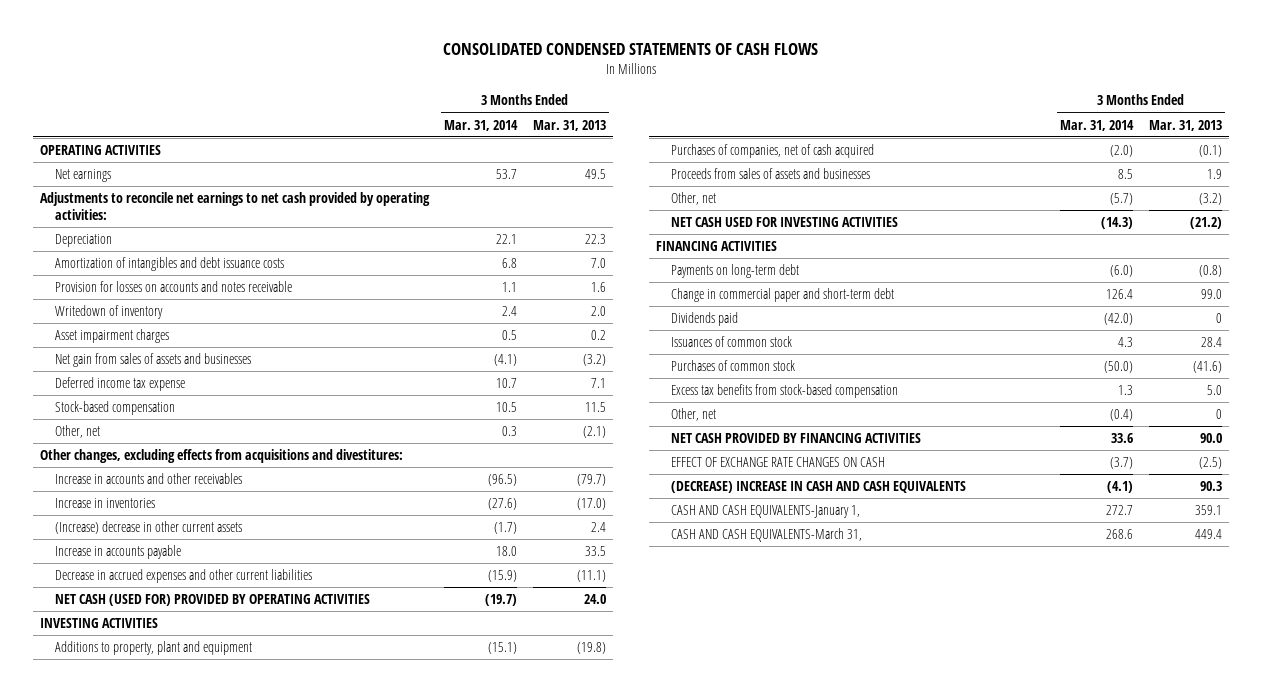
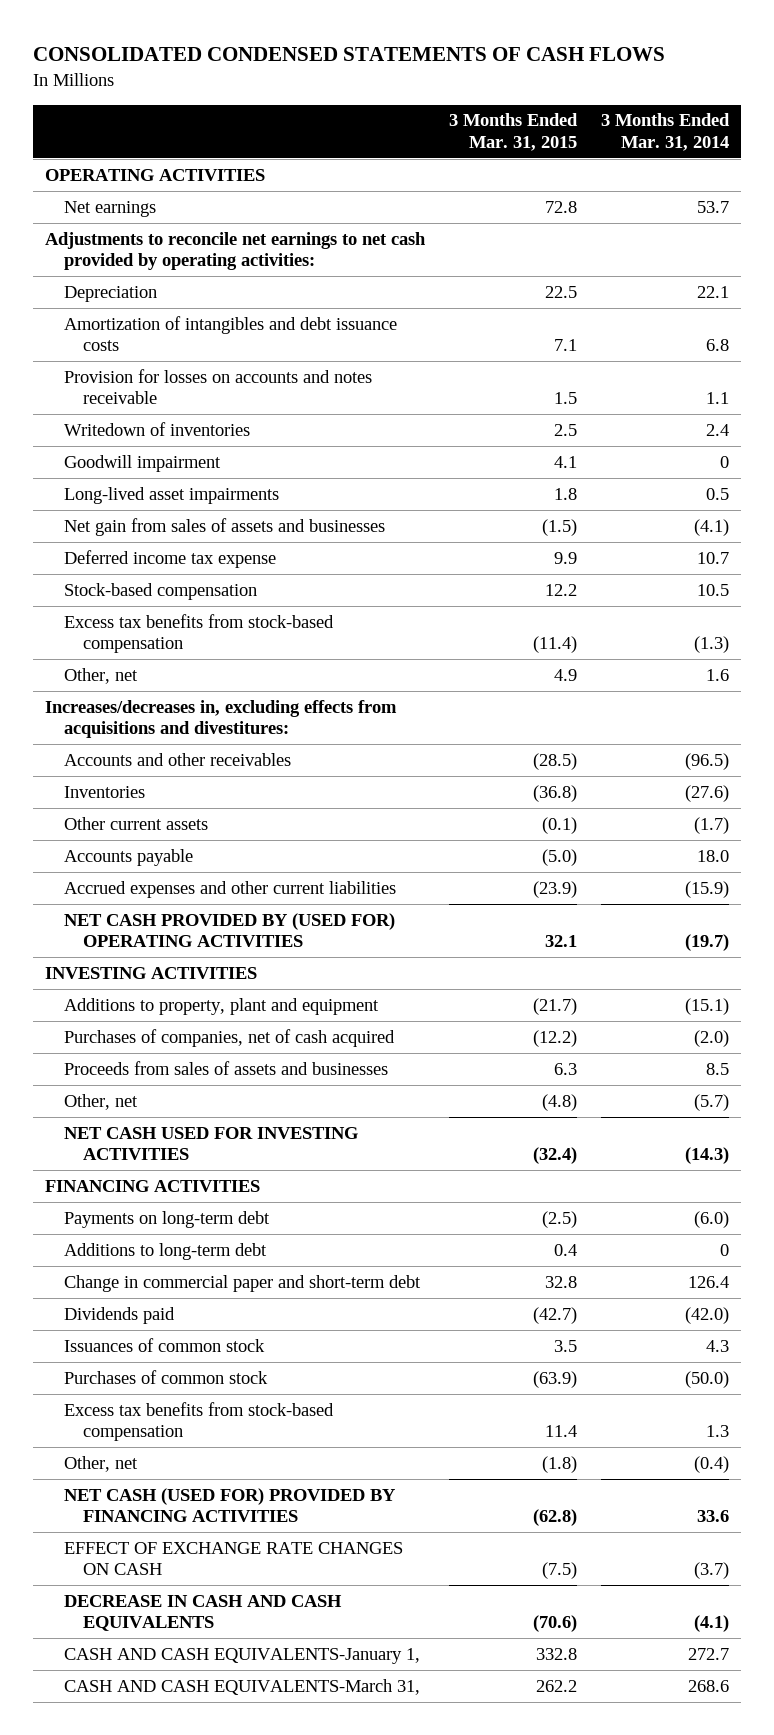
[532,119,606,131] Mar. 31, 2013 -> none
none -> [448,113,578,151] 3 Months Ended Mar. 31, 2015
[55,329,170,344] Asset impairment charges -> none
[55,305,164,320] Writedown of inventory -> [63,421,250,436] Writedown of inventories
none -> [63,454,221,472] Goodwill impairment
none -> [63,486,279,504] Long-lived asset impairments
none -> [63,613,334,654] Excess tax benefits from stock-based compensation
[502,426,518,437] 0.3 -> [706,668,730,681] 1.6
[40,449,404,464] Other changes, excluding effects from acquisitions and divestitures: -> [44,699,397,739] Increases/decreases in, excluding effects from acquisitions and divestitures:
[55,473,243,485] Increase in accounts and other receivables -> [63,752,291,766] Accounts and other receivables
[55,498,156,509] Increase in inventories -> [63,785,145,798] Inventories
[55,521,243,535] (Increase) decrease in other current assets -> [63,816,208,830] Other current assets
[55,545,182,560] Increase in accounts payable -> [63,848,193,866] Accounts payable
[55,569,313,584] Decrease in accrued expenses and other current liabilities -> [63,880,396,898] Accrued expenses and other current liabilities
[55,594,371,607] NET CASH (USED FOR) PROVIDED BY OPERATING ACTIVITIES -> [63,912,395,948] NET CASH PROVIDED BY (USED FOR) OPERATING ACTIVITIES
none -> [63,1242,267,1260] Additions to long-term debt
[671,433,922,444] NET CASH PROVIDED BY FINANCING ACTIVITIES -> [63,1487,396,1523] NET CASH (USED FOR) PROVIDED BY FINANCING ACTIVITIES
[671,481,967,494] (DECREASE) INCREASE IN CASH AND CASH EQUIVALENTS -> [63,1594,342,1632] DECREASE IN CASH AND CASH EQUIVALENTS

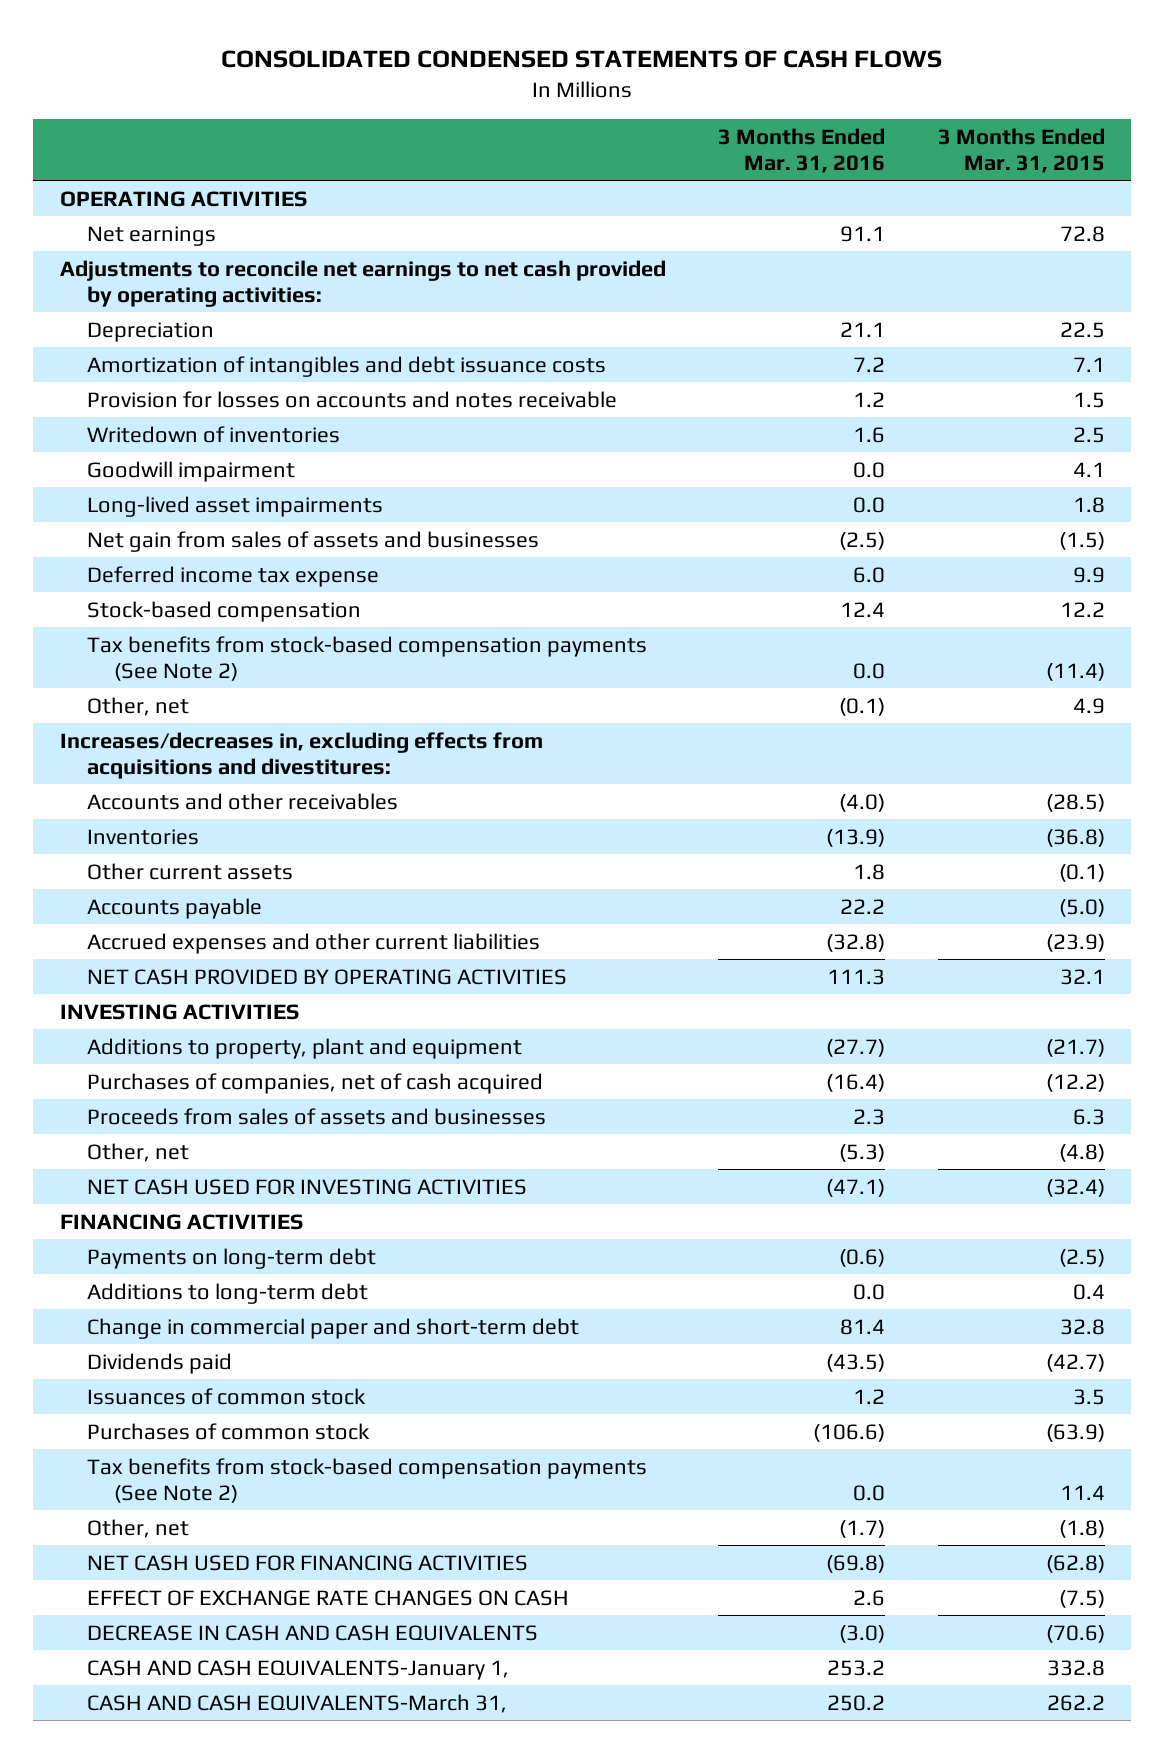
[601,113,731,151] 3 Months Ended Mar. 31, 2014 -> none
none -> [718,127,886,174] 3 Months Ended Mar. 31, 2016
[63,613,334,654] Excess tax benefits from stock-based compensation -> [86,635,647,682] Tax benefits from stock-based compensation payments (See Note 2)
[63,912,395,948] NET CASH PROVIDED BY (USED FOR) OPERATING ACTIVITIES -> [86,968,567,985] NET CASH PROVIDED BY OPERATING ACTIVITIES
[63,1401,334,1442] Excess tax benefits from stock-based compensation -> [86,1457,647,1504] Tax benefits from stock-based compensation payments (See Note 2)
[63,1487,396,1523] NET CASH (USED FOR) PROVIDED BY FINANCING ACTIVITIES -> [86,1554,528,1571] NET CASH USED FOR FINANCING ACTIVITIES

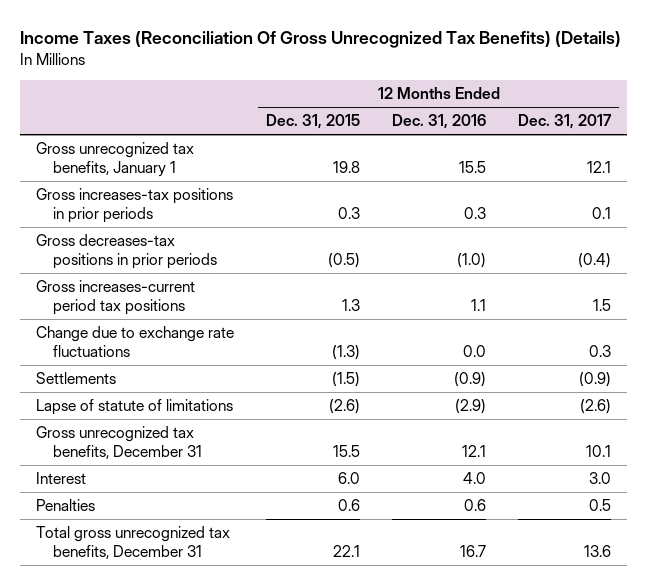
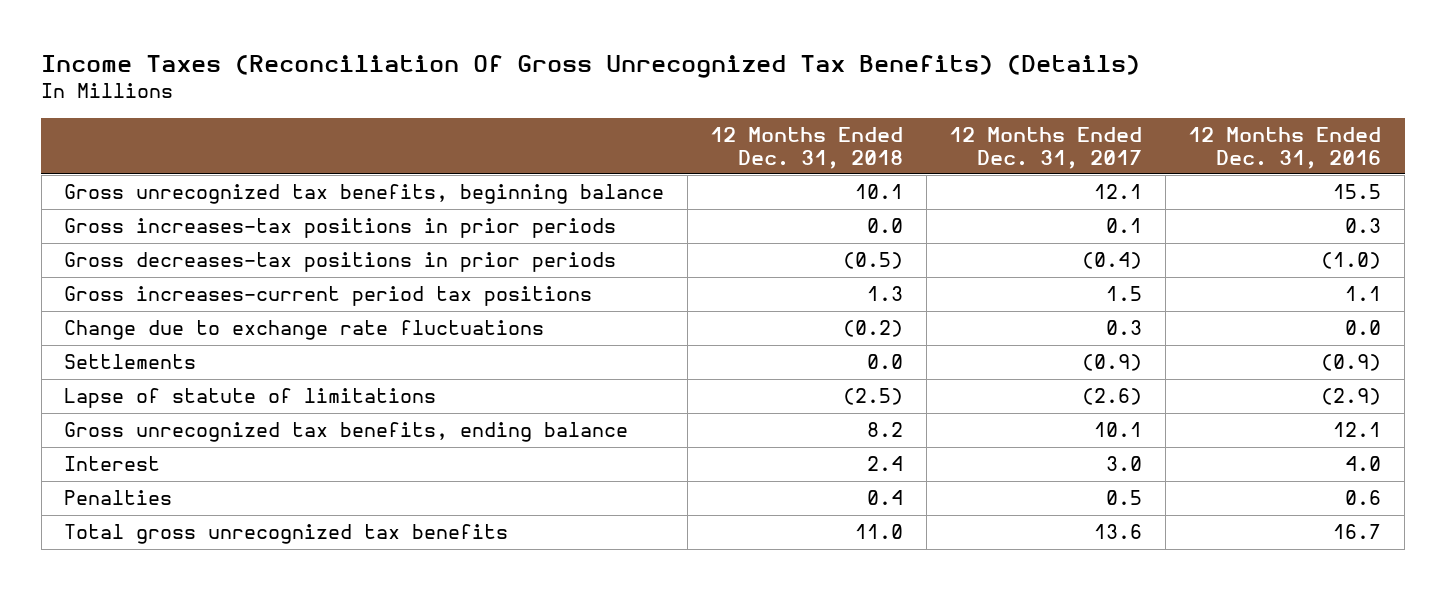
[266,114,361,130] Dec. 31, 2015 -> none
none -> [710,126,904,169] 12 Months Ended Dec. 31, 2018
[35,142,194,178] Gross unrecognized tax benefits, January 1 -> [64,184,665,205] Gross unrecognized tax benefits, beginning balance
[35,426,202,460] Gross unrecognized tax benefits, December 31 -> [64,422,629,443] Gross unrecognized tax benefits, ending balance
[35,526,230,560] Total gross unrecognized tax benefits, December 31 -> [64,524,509,545] Total gross unrecognized tax benefits

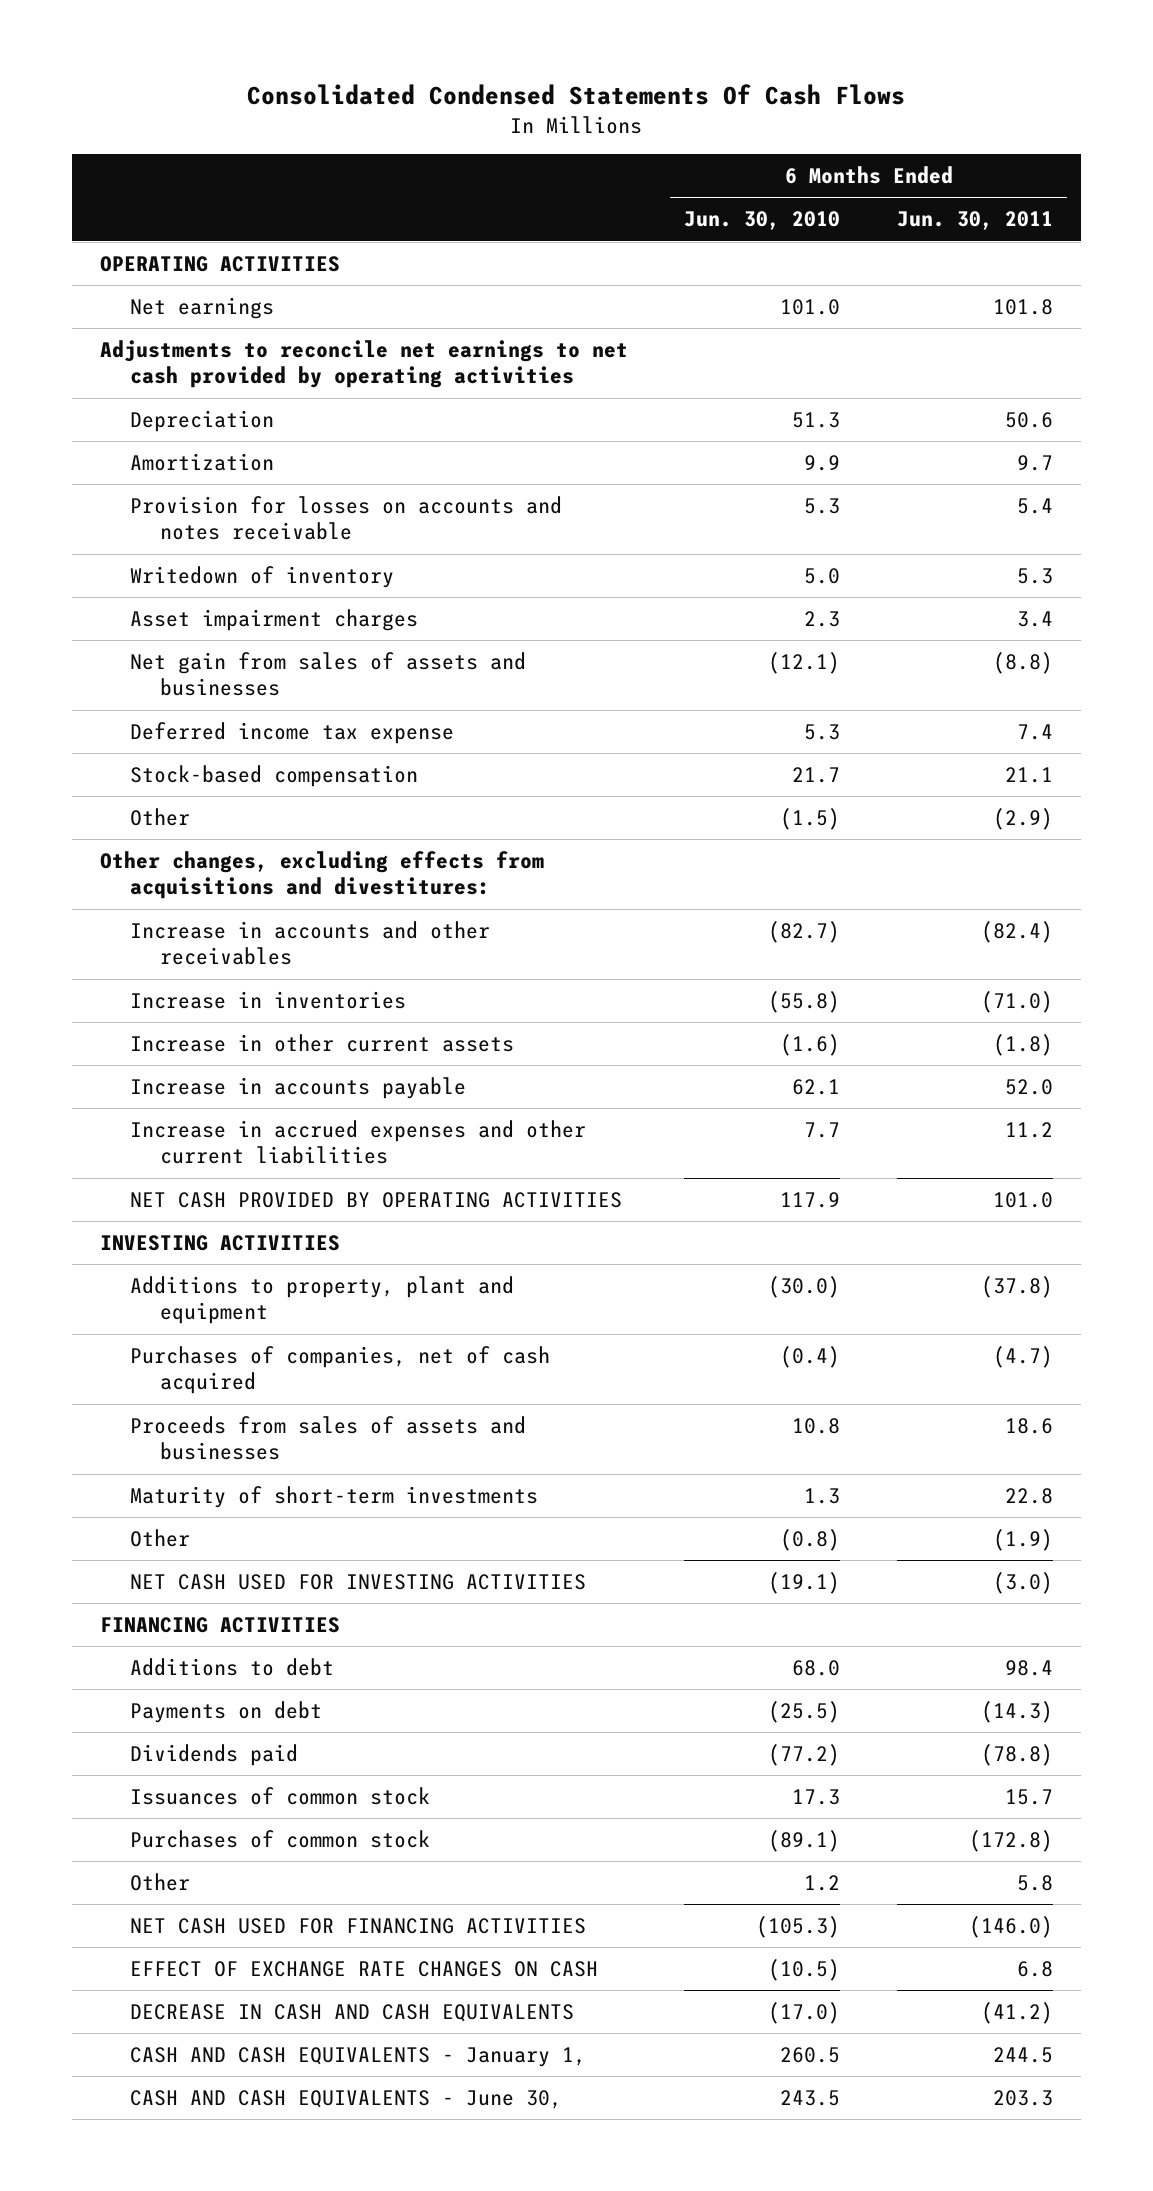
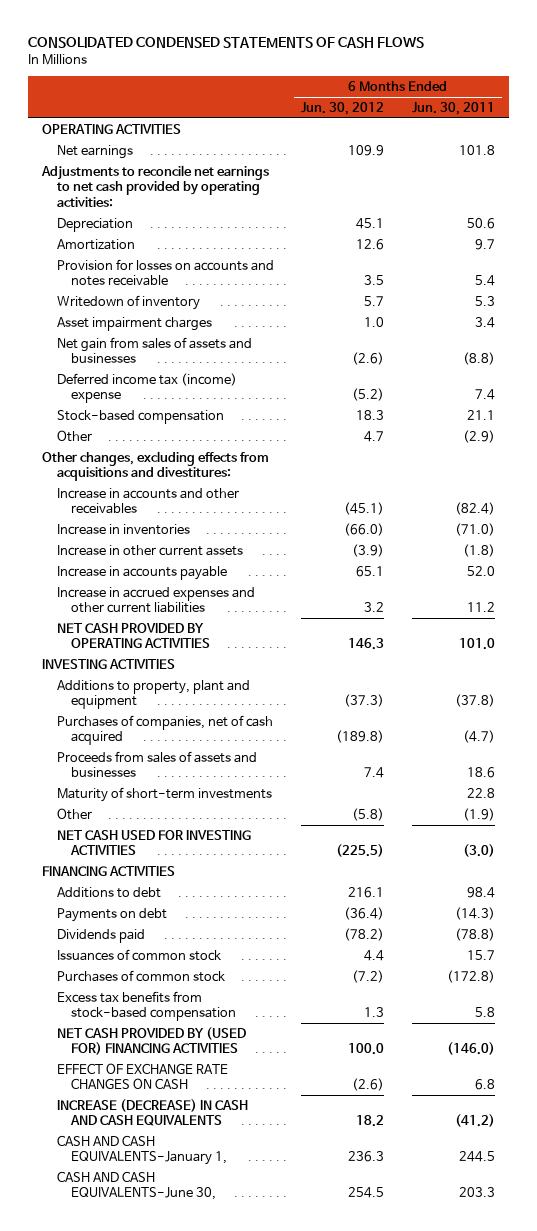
[247,84,906,106] Consolidated Condensed Statements Of Cash Flows -> [28,37,425,49] CONSOLIDATED CONDENSED STATEMENTS OF CASH FLOWS
[684,211,841,231] Jun. 30, 2010 -> none
none -> [301,101,385,115] Jun. 30, 2012
[99,340,628,389] Adjustments to reconcile net earnings to net cash provided by operating activities -> [41,164,270,207] Adjustments to reconcile net earnings to net cash provided by operating activities:
[129,722,454,745] Deferred income tax expense -> [56,372,237,404] Deferred income tax (income) expense
[129,1873,190,1892] Other -> none
none -> [56,990,237,1022] Excess tax benefits from stock-based compensation
[129,1918,586,1935] NET CASH USED FOR FINANCING ACTIVITIES -> [56,1026,246,1056] NET CASH PROVIDED BY (USED FOR) FINANCING ACTIVITIES
[129,2004,574,2023] DECREASE IN CASH AND CASH EQUIVALENTS -> [56,1098,248,1127] INCREASE (DECREASE) IN CASH AND CASH EQUIVALENTS
[129,2047,586,2068] CASH AND CASH EQUIVALENTS - January 1, -> [56,1134,228,1166] CASH AND CASH EQUIVALENTS-January 1,
[129,2090,562,2110] CASH AND CASH EQUIVALENTS - June 30, -> [56,1170,217,1201] CASH AND CASH EQUIVALENTS-June 30,

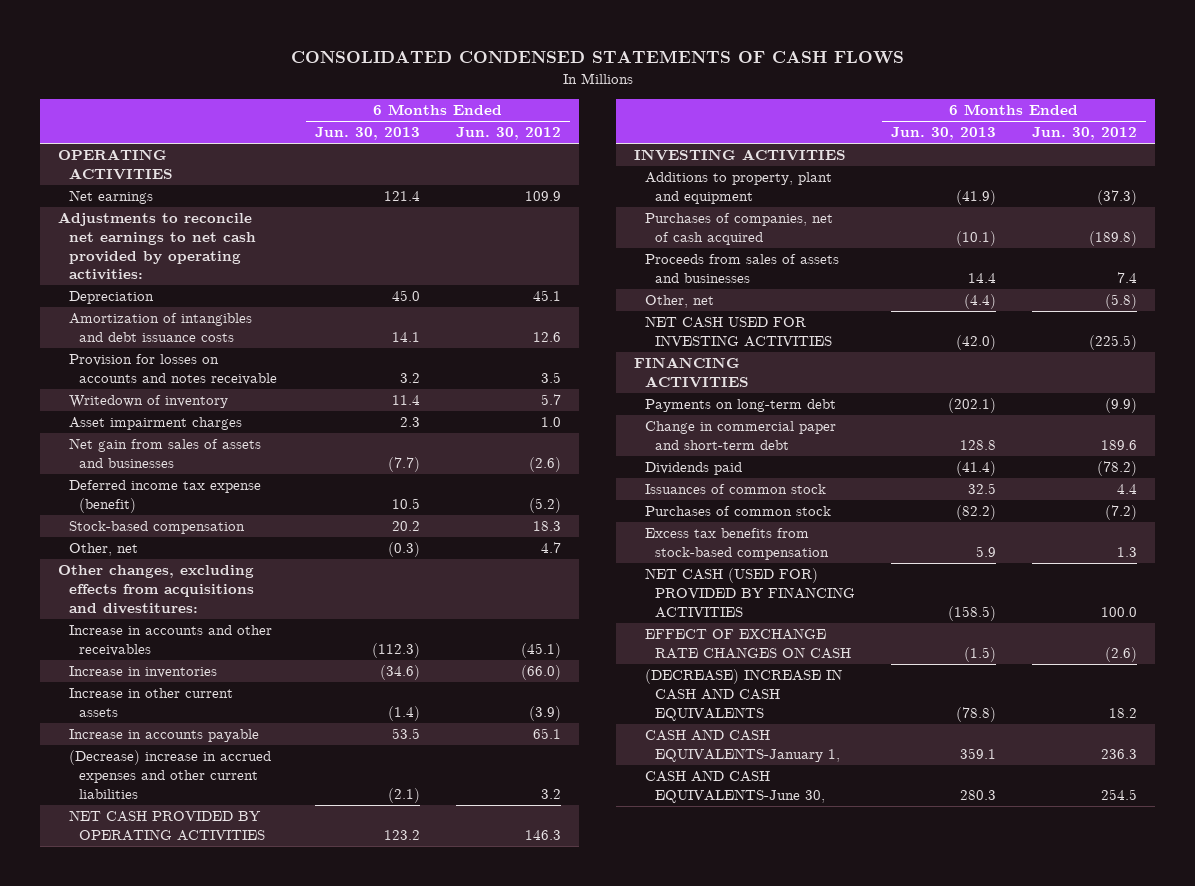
[411,101,495,115] Jun. 30, 2011 -> none
none -> [315,127,421,141] Jun. 30, 2013
[56,238,135,250] Amortization -> [68,313,252,343] Amortization of intangibles and debt issuance costs
[56,372,237,404] Deferred income tax (income) expense -> [68,480,261,514] Deferred income tax expense (benefit)
[56,429,92,442] Other -> [68,543,138,557] Other, net
[56,586,255,614] Increase in accrued expenses and other current liabilities -> [68,750,271,799] (Decrease) increase in accrued expenses and other current liabilities
[56,786,272,802] Maturity of short-term investments -> none
[56,807,92,820] Other -> [644,295,714,309] Other, net
[56,886,161,898] Additions to debt -> none
[56,907,167,922] Payments on debt -> [644,399,836,413] Payments on long-term debt
[344,906,385,920] (36.4) -> [1105,398,1138,414] (9.9)
none -> [644,421,836,451] Change in commercial paper and short-term debt
[56,1026,246,1056] NET CASH PROVIDED BY (USED FOR) FINANCING ACTIVITIES -> [644,568,856,618] NET CASH (USED FOR) PROVIDED BY FINANCING ACTIVITIES
[56,1098,248,1127] INCREASE (DECREASE) IN CASH AND CASH EQUIVALENTS -> [644,669,842,721] (DECREASE) INCREASE IN CASH AND CASH EQUIVALENTS

